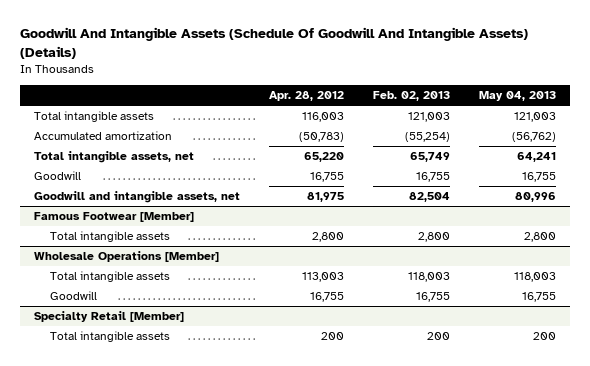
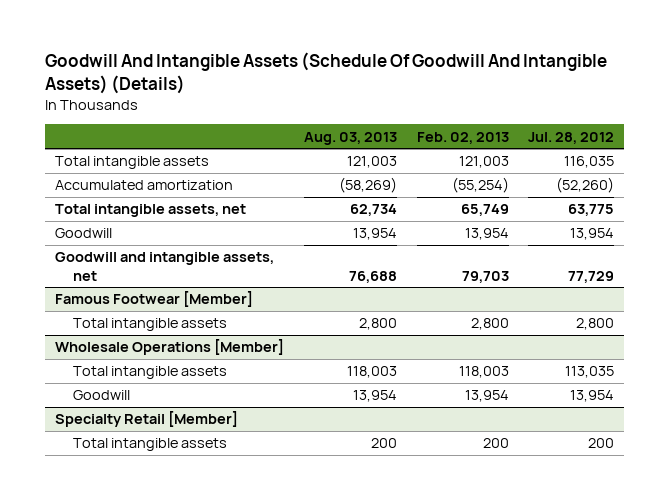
[269,91,345,102] Apr. 28, 2012 -> none
[478,91,556,102] May 04, 2013 -> none
none -> [303,131,397,145] Aug. 03, 2013
none -> [528,131,615,144] Jul. 28, 2012
[415,172,450,183] 16,755 -> [464,228,509,241] 13,954
[408,192,450,203] 82,504 -> [461,270,509,283] 79,703
[415,292,450,303] 16,755 -> [464,390,509,403] 13,954

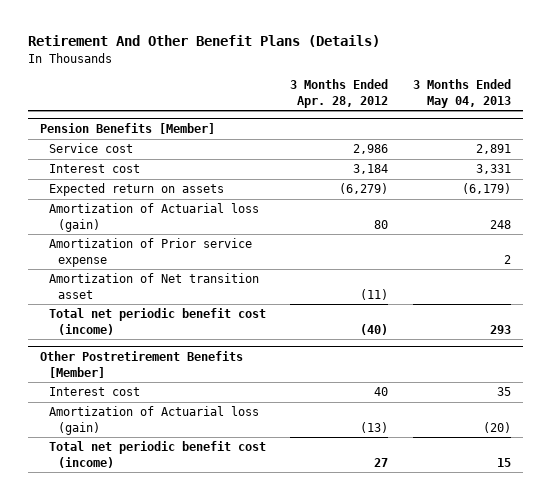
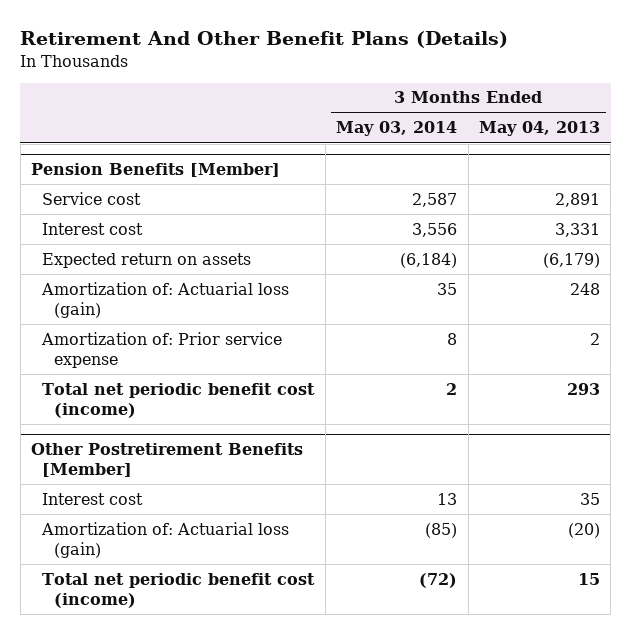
[290,79,389,108] 3 Months Ended Apr. 28, 2012 -> none
none -> [336,121,458,137] May 03, 2014
[49,273,260,299] Amortization of Net transition asset -> none
[49,203,260,232] Amortization of Actuarial loss (gain) -> [41,281,290,319] Amortization of: Actuarial loss (gain)
[49,238,253,267] Amortization of Prior service expense -> [41,331,283,369] Amortization of: Prior service expense
[49,406,260,435] Amortization of Actuarial loss (gain) -> [41,521,290,559] Amortization of: Actuarial loss (gain)

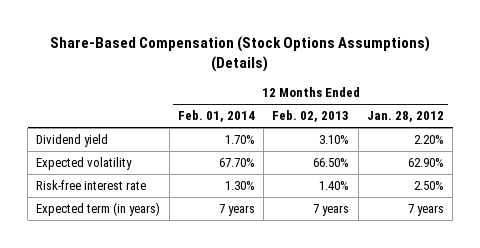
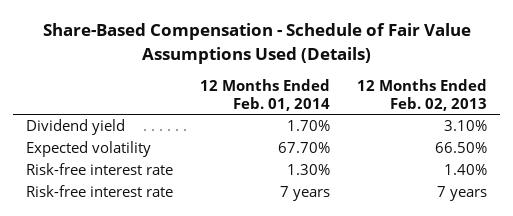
[50,35,431,73] Share-Based Compensation (Stock Options Assumptions) (Details) -> [42,23,471,64] Share-Based Compensation - Schedule of Fair Value Assumptions Used (Details)
[366,111,444,123] Jan. 28, 2012 -> none
[36,202,161,217] Expected term (in years) -> [26,185,174,198] Risk-free interest rate

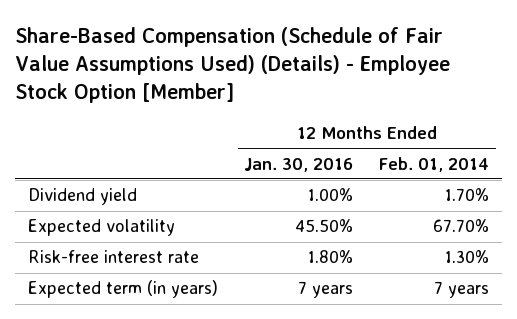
[42,23,471,64] Share-Based Compensation - Schedule of Fair Value Assumptions Used (Details) -> [15,27,451,104] Share-Based Compensation (Schedule of Fair Value Assumptions Used) (Details) - Employee Stock Option [Member]
[356,78,487,111] 12 Months Ended Feb. 02, 2013 -> none
none -> [244,157,354,172] Jan. 30, 2016
[26,185,174,198] Risk-free interest rate -> [28,280,219,299] Expected term (in years)

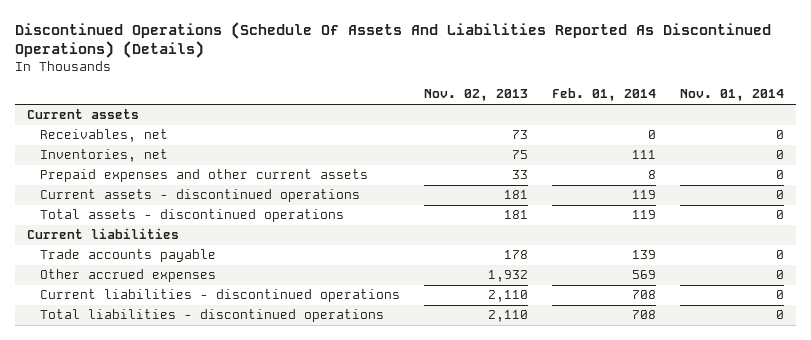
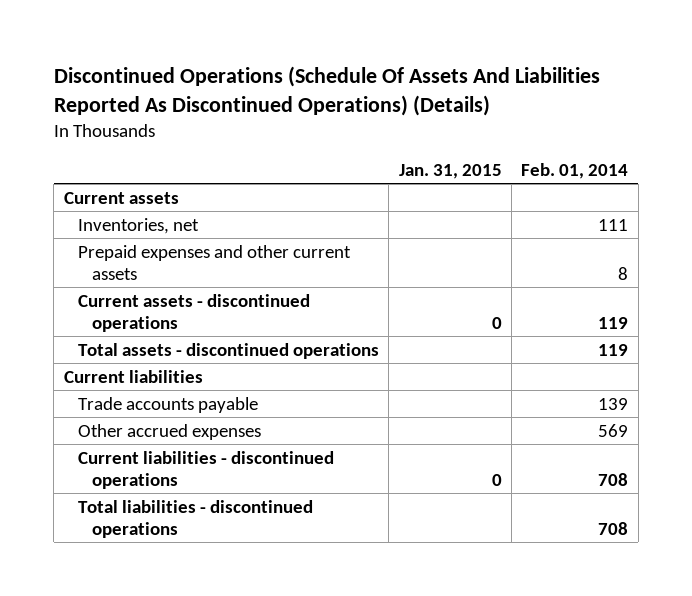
[423,89,528,102] Nov. 02, 2013 -> none
[679,89,784,102] Nov. 01, 2014 -> none
none -> [398,163,502,179] Jan. 31, 2015
[39,129,168,143] Receivables, net -> none

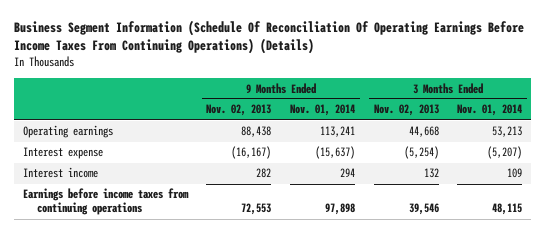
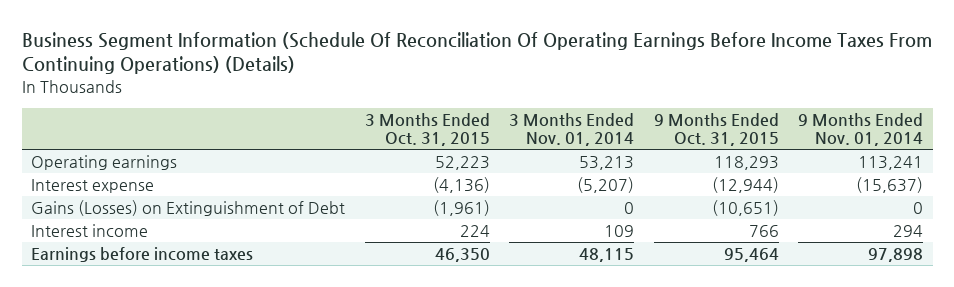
[206,104,272,117] Nov. 02, 2013 -> none
[373,104,439,117] Nov. 02, 2013 -> none
none -> [364,112,490,147] 3 Months Ended Oct. 31, 2015
none -> [653,112,779,147] 9 Months Ended Oct. 31, 2015
none -> [31,200,346,217] Gains (Losses) on Extinguishment of Debt
[22,188,189,216] Earnings before income taxes from continuing operations -> [31,247,254,263] Earnings before income taxes

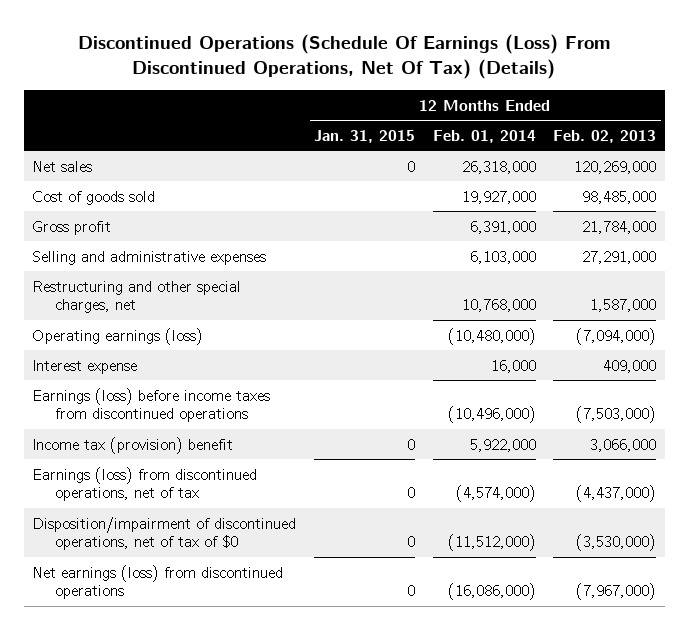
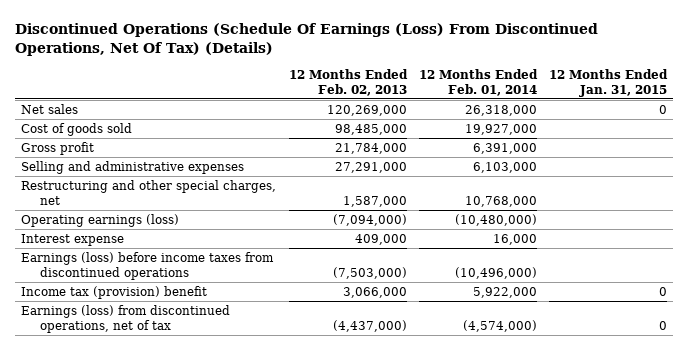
[32,516,297,551] Disposition/impairment of discontinued operations, net of tax of $0 -> none
[32,564,284,600] Net earnings (loss) from discontinued operations -> none

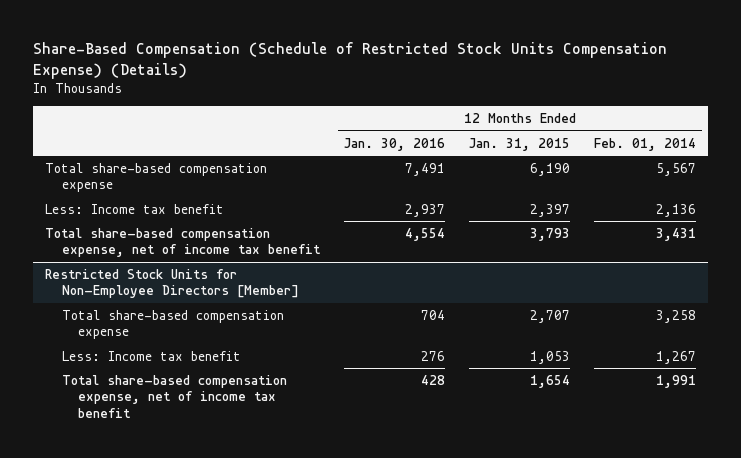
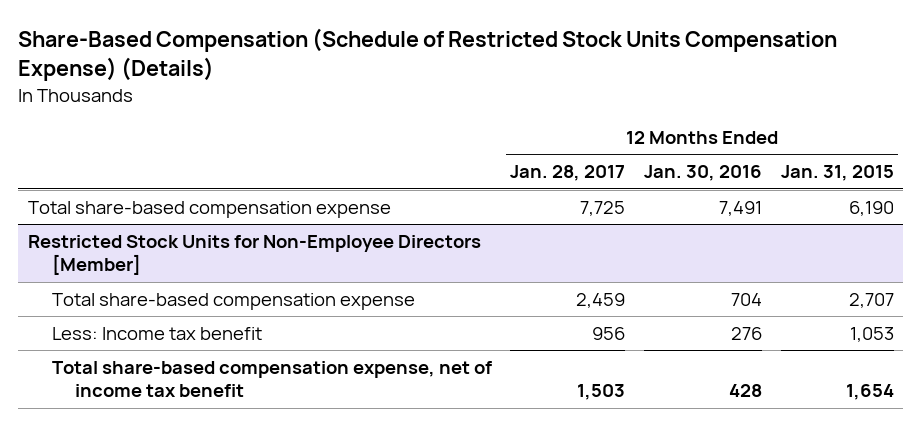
[593,137,696,151] Feb. 01, 2014 -> none
none -> [510,165,626,182] Jan. 28, 2017
[45,203,225,214] Less: Income tax benefit -> none
[45,227,321,258] Total share-based compensation expense, net of income tax benefit -> none

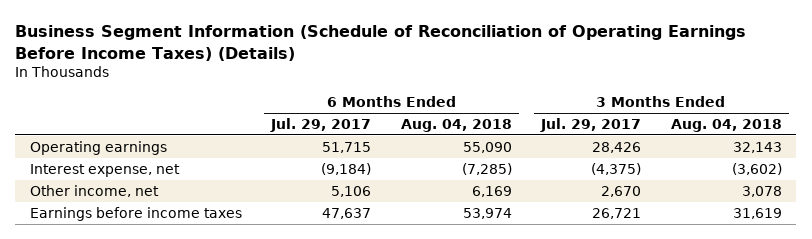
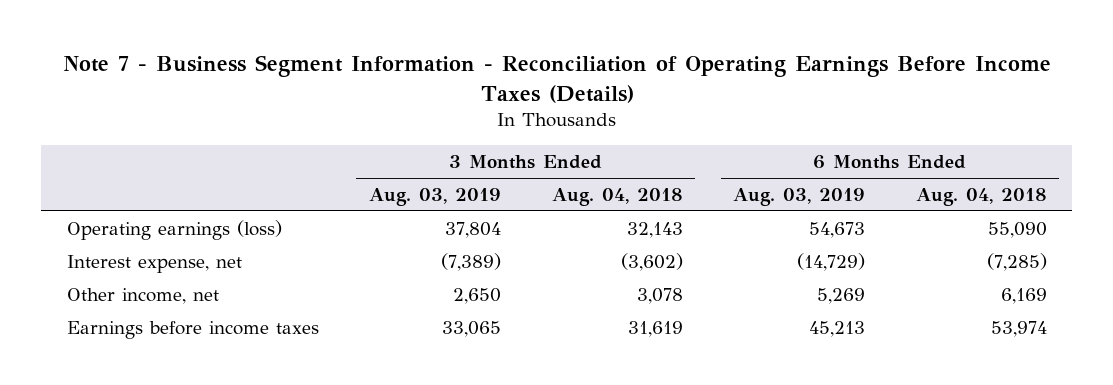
[15,24,747,61] Business Segment Information (Schedule of Reconciliation of Operating Earnings Before Income Taxes) (Details) -> [62,54,1051,103] Note 7 - Business Segment Information - Reconciliation of Operating Earnings Before Income Taxes (Details)
[270,117,372,132] Jul. 29, 2017 -> none
[540,117,642,132] Jul. 29, 2017 -> none
none -> [369,188,502,207] Aug. 03, 2019
none -> [733,188,866,207] Aug. 03, 2019
[29,140,167,155] Operating earnings -> [66,219,282,240] Operating earnings (loss)

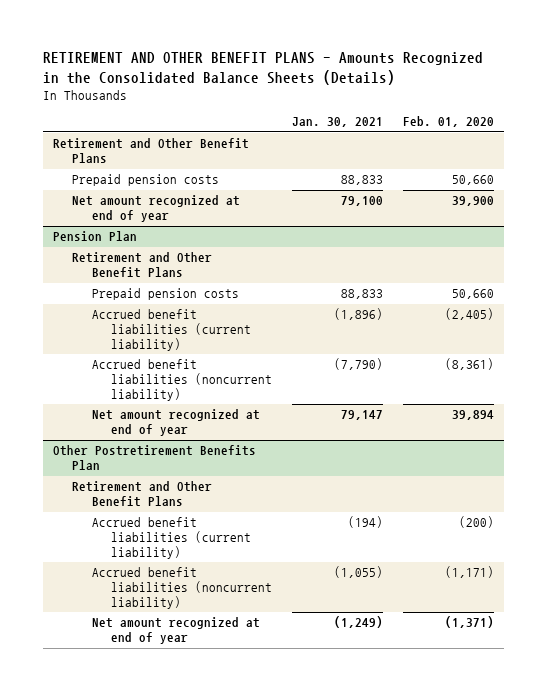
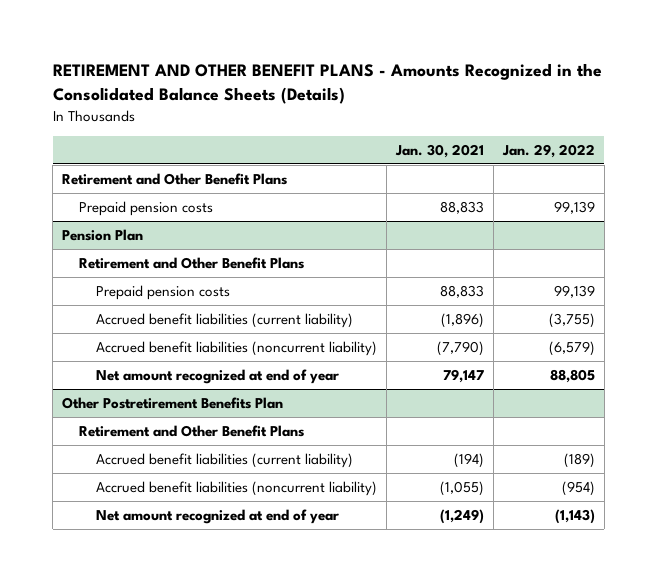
[402,116,494,128] Feb. 01, 2020 -> none
none -> [501,143,595,158] Jan. 29, 2022
[72,195,241,223] Net amount recognized at end of year -> none

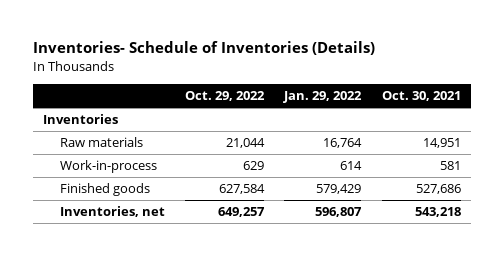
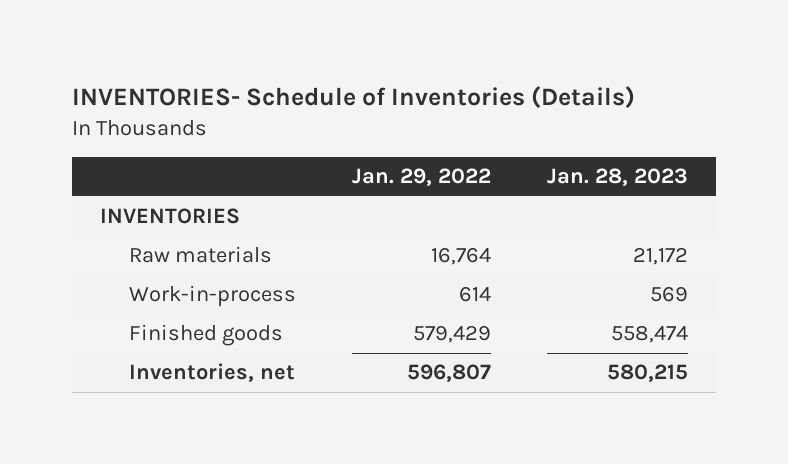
[33,41,376,56] Inventories- Schedule of Inventories (Details) -> [71,86,635,109] INVENTORIES- Schedule of Inventories (Details)
[185,91,266,102] Oct. 29, 2022 -> none
[381,91,461,102] Oct. 30, 2021 -> none
none -> [547,168,689,187] Jan. 28, 2023
[43,114,119,125] Inventories -> [99,208,240,225] INVENTORIES

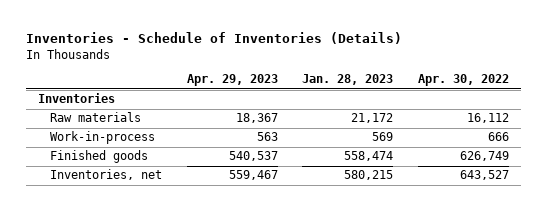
[71,86,635,109] INVENTORIES- Schedule of Inventories (Details) -> [25,32,402,45] Inventories - Schedule of Inventories (Details)
[352,168,492,187] Jan. 29, 2022 -> none
none -> [186,74,278,87] Apr. 29, 2023
none -> [417,74,509,87] Apr. 30, 2022
[99,208,240,225] INVENTORIES -> [37,93,115,104] Inventories

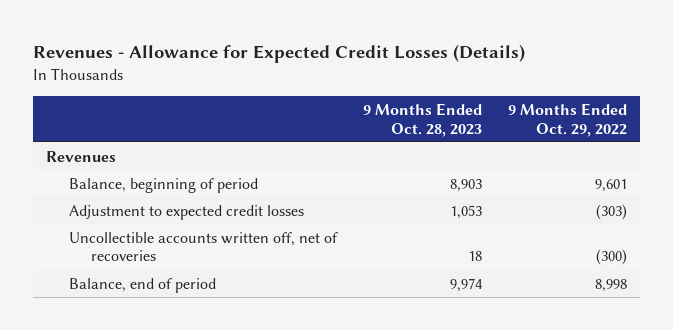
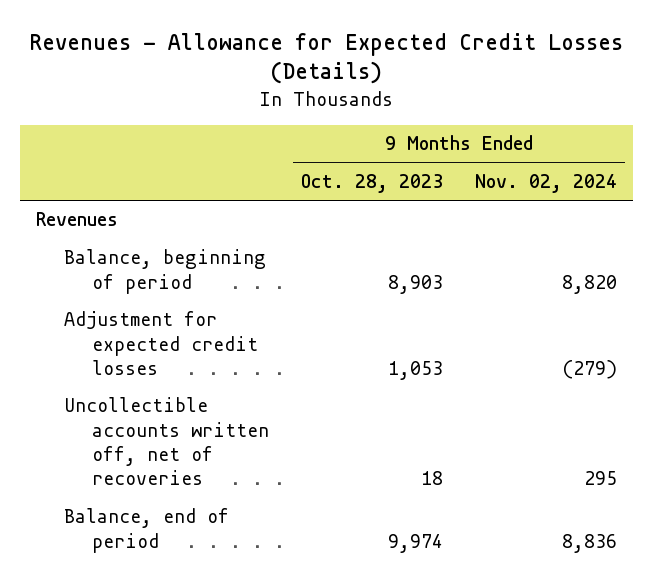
[507,102,627,137] 9 Months Ended Oct. 29, 2022 -> none
none -> [475,173,618,193] Nov. 02, 2024
[68,204,304,220] Adjustment to expected credit losses -> [63,311,259,376] Adjustment for expected credit losses

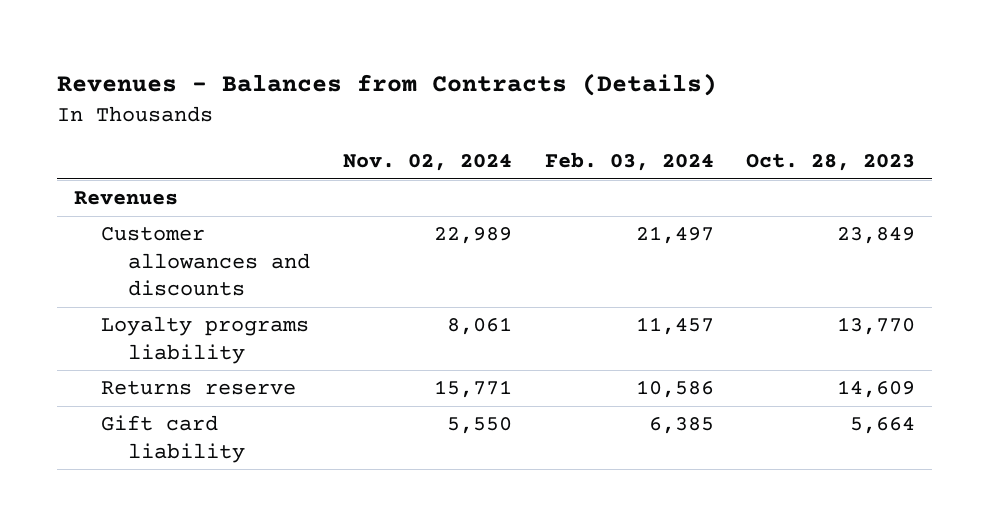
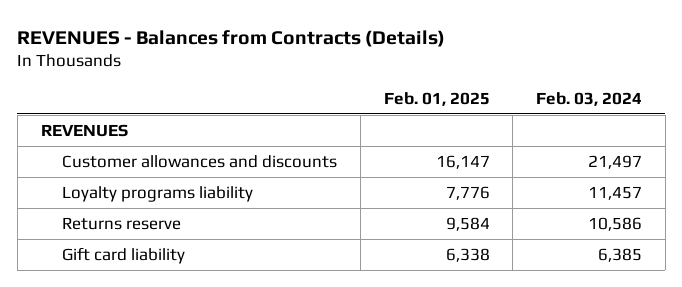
[57,73,718,97] Revenues - Balances from Contracts (Details) -> [17,29,446,47] REVENUES - Balances from Contracts (Details)
[342,154,512,172] Nov. 02, 2024 -> none
[746,154,916,172] Oct. 28, 2023 -> none
none -> [383,92,490,107] Feb. 01, 2025
[73,191,178,206] Revenues -> [40,123,128,137] REVENUES

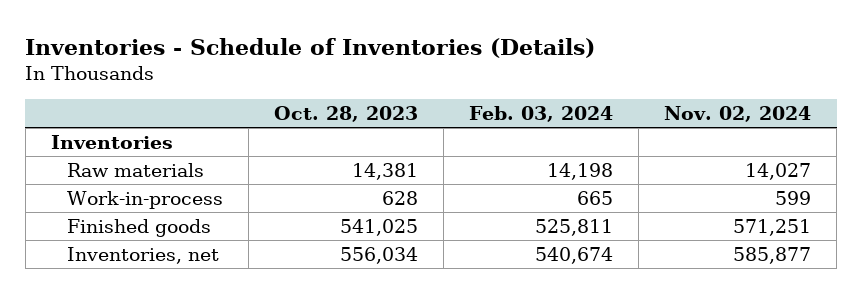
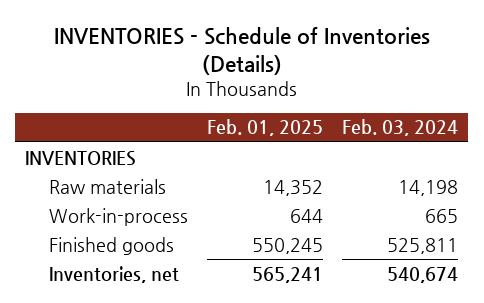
[25,37,596,58] Inventories - Schedule of Inventories (Details) -> [53,27,430,75] INVENTORIES - Schedule of Inventories (Details)
[274,106,419,123] Oct. 28, 2023 -> none
[664,106,812,123] Nov. 02, 2024 -> none
none -> [207,119,324,137] Feb. 01, 2025
[50,135,173,150] Inventories -> [25,150,137,166] INVENTORIES

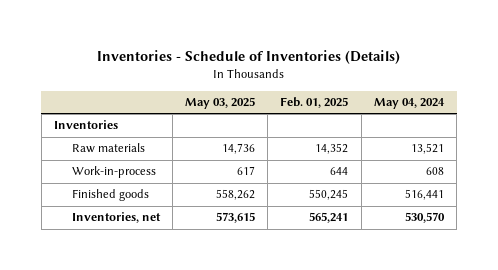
[53,27,430,75] INVENTORIES - Schedule of Inventories (Details) -> [96,49,400,64] Inventories - Schedule of Inventories (Details)
[342,119,459,137] Feb. 03, 2024 -> none
none -> [184,97,255,110] May 03, 2025
none -> [373,98,445,110] May 04, 2024
[25,150,137,166] INVENTORIES -> [54,120,119,130] Inventories

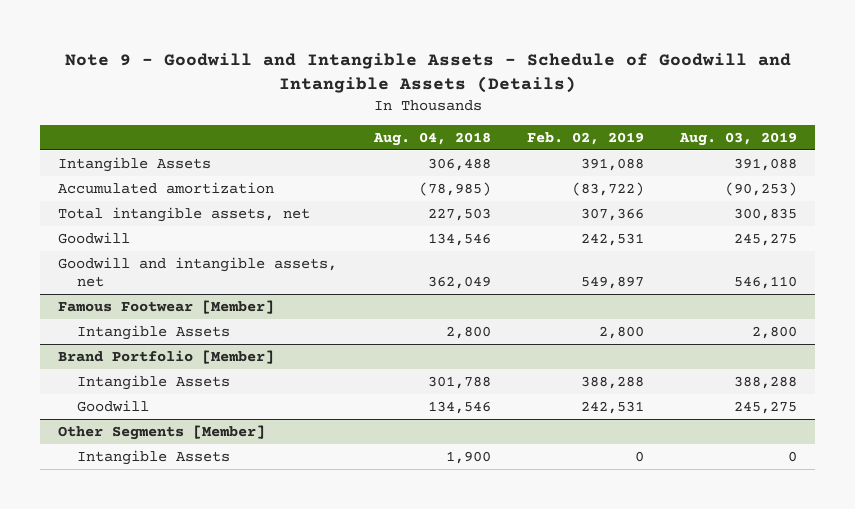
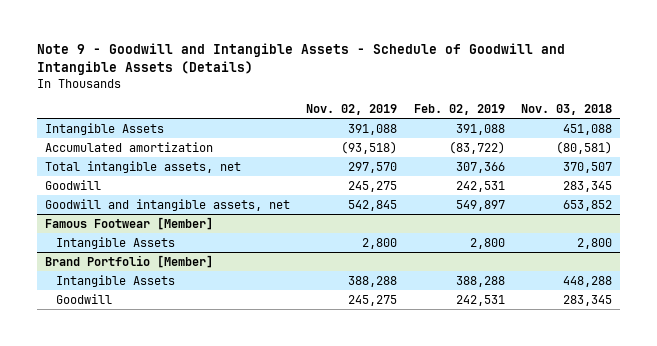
[372,132,491,147] Aug. 04, 2018 -> none
[679,132,798,147] Aug. 03, 2019 -> none
none -> [306,103,398,115] Nov. 02, 2019
none -> [521,103,613,115] Nov. 03, 2018
[58,424,266,440] Other Segments [Member] -> none
[76,449,230,465] Intangible Assets -> none

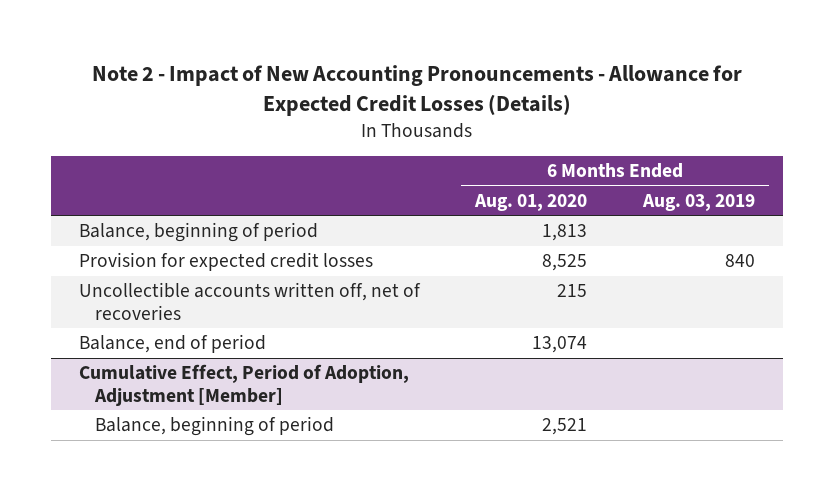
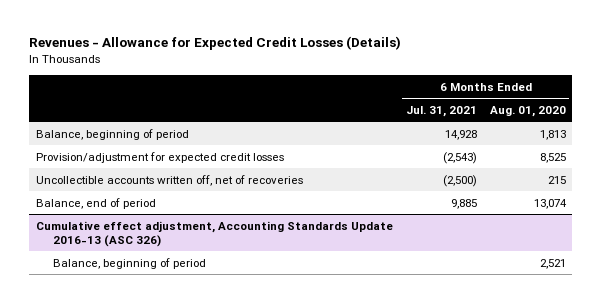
[91,64,742,116] Note 2 - Impact of New Accounting Pronouncements - Allowance for Expected Credit Losses (Details) -> [29,36,402,51] Revenues - Allowance for Expected Credit Losses (Details)
[641,193,755,211] Aug. 03, 2019 -> none
none -> [405,105,477,117] Jul. 31, 2021
[78,252,373,272] Provision for expected credit losses -> [35,151,284,163] Provision/adjustment for expected credit losses
[78,364,409,406] Cumulative Effect, Period of Adoption, Adjustment [Member] -> none
none -> [35,220,393,247] Cumulative effect adjustment, Accounting Standards Update 2016-13 (ASC 326)

